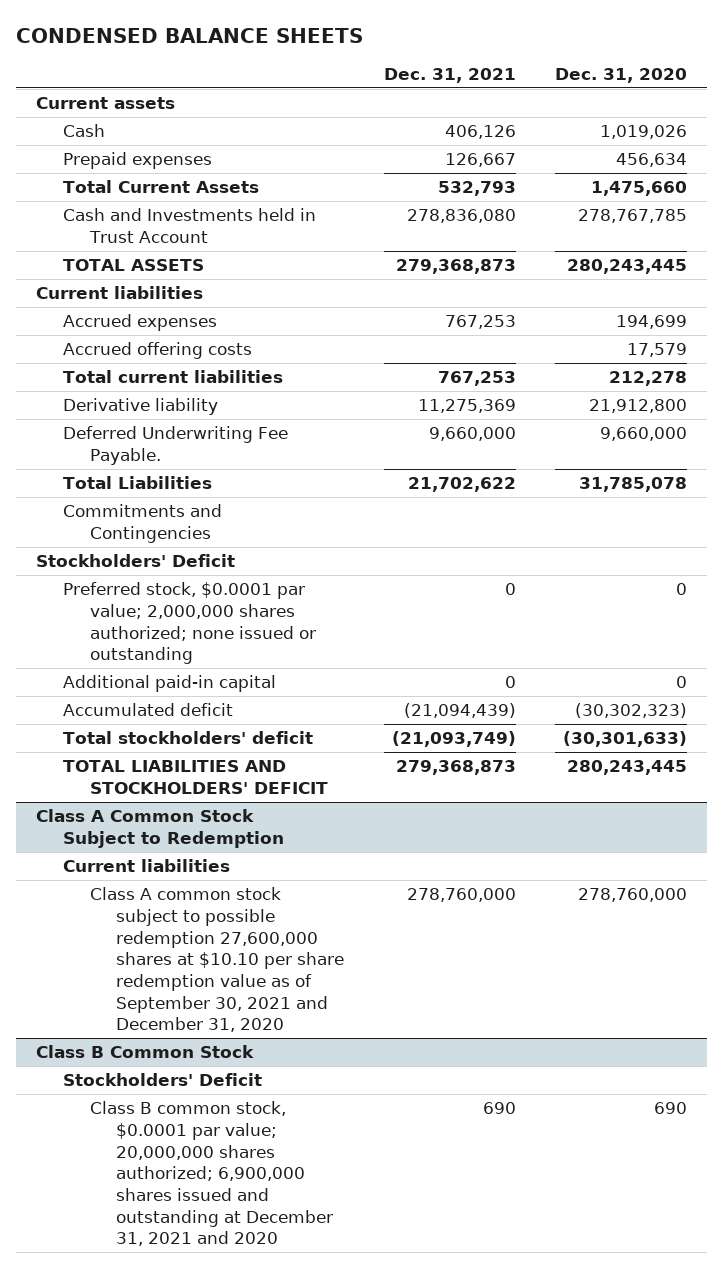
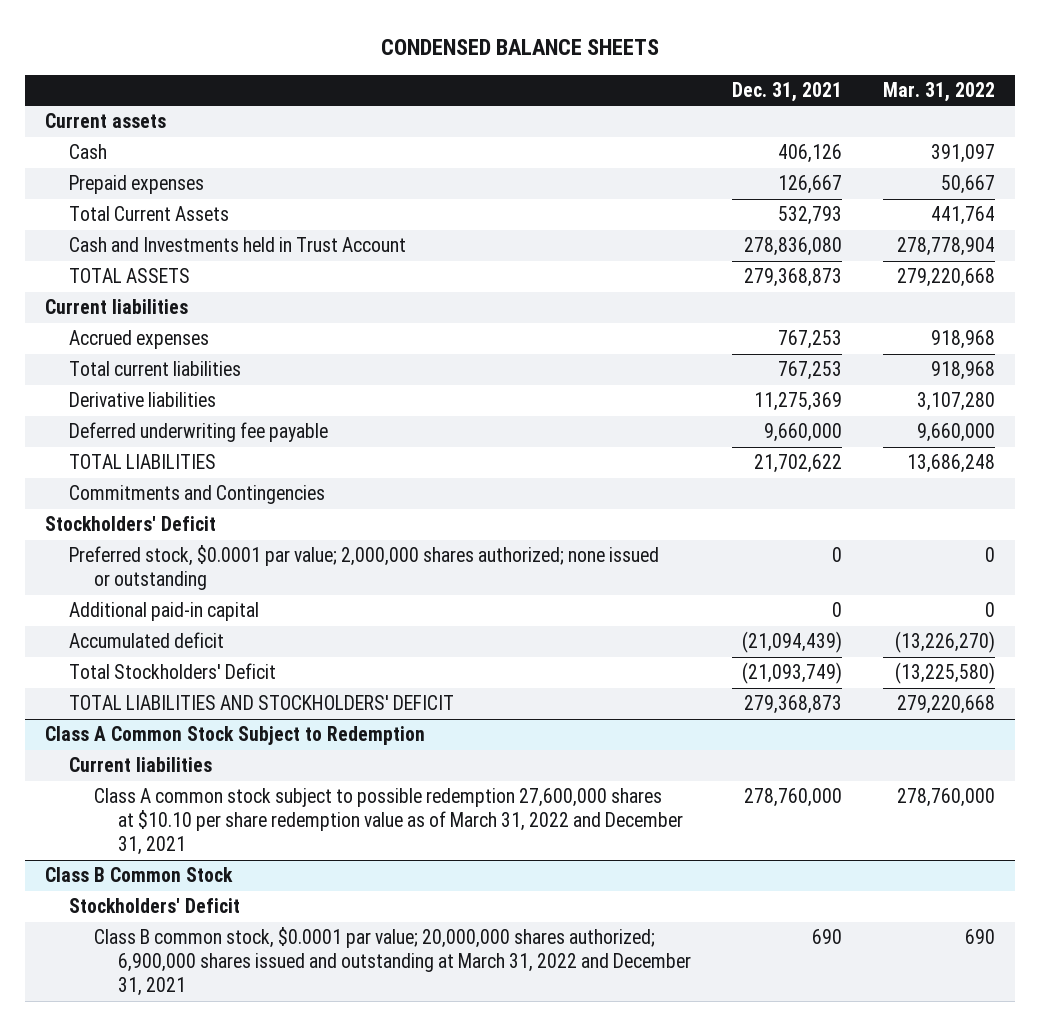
[555,68,688,84] Dec. 31, 2020 -> none
none -> [882,81,995,102] Mar. 31, 2022
[62,342,252,360] Accrued offering costs -> none
[62,398,218,416] Derivative liability -> [69,392,217,408] Derivative liabilities
[62,426,288,465] Deferred Underwriting Fee Payable. -> [69,422,329,443] Deferred underwriting fee payable
[62,476,212,490] Total Liabilities -> [69,454,217,470] TOTAL LIABILITIES
[62,731,313,745] Total stockholders' deficit -> [69,663,277,680] Total Stockholders' Deficit
[89,887,345,1033] Class A common stock subject to possible redemption 27,600,000 shares at $10.10 per share redemption value as of September 30, 2021 and December 31, 2020 -> [93,788,684,856] Class A common stock subject to possible redemption 27,600,000 shares at $10.10 per share redemption value as of March 31, 2022 and December 31, 2021
[89,1101,334,1247] Class B common stock, $0.0001 par value; 20,000,000 shares authorized; 6,900,000 shares issued and outstanding at December 31, 2021 and 2020 -> [93,927,692,997] Class B common stock, $0.0001 par value; 20,000,000 shares authorized; 6,900,000 shares issued and outstanding at March 31, 2022 and December 31, 2021

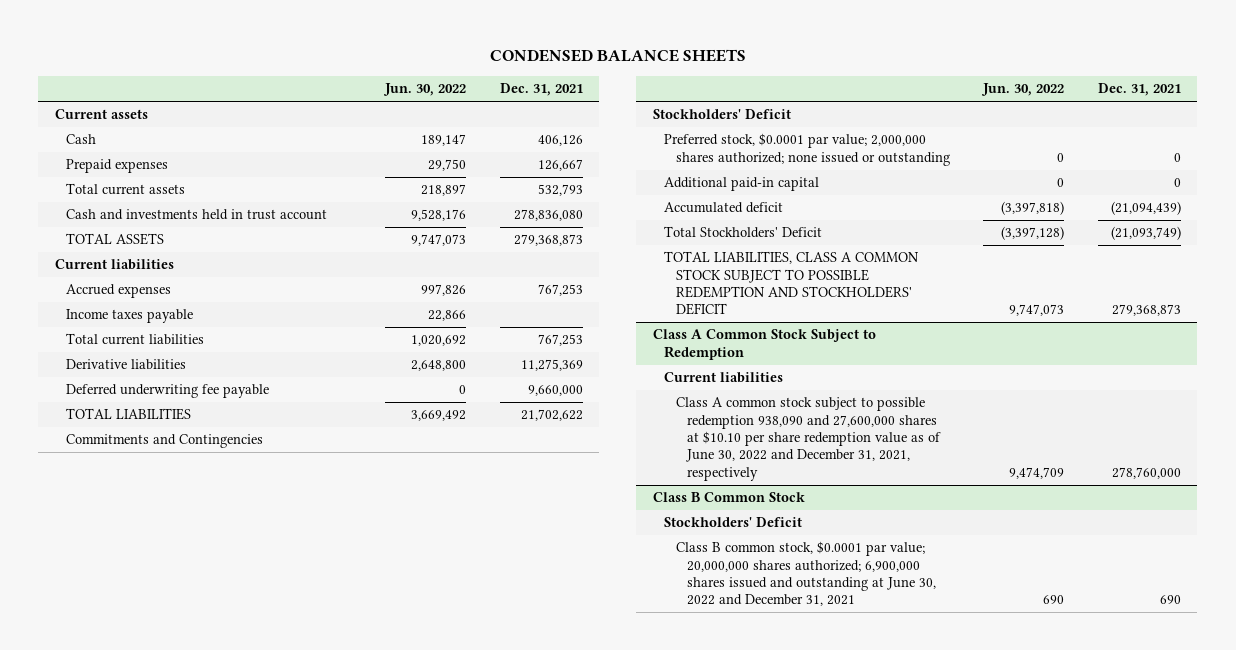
[882,81,995,102] Mar. 31, 2022 -> none
none -> [383,83,467,97] Jun. 30, 2022
[69,206,230,222] Total Current Assets -> [66,183,186,196] Total current assets
[69,237,407,253] Cash and Investments held in Trust Account -> [66,209,328,221] Cash and investments held in trust account
none -> [66,309,194,324] Income taxes payable
[69,695,455,711] TOTAL LIABILITIES AND STOCKHOLDERS' DEFICIT -> [664,251,920,316] TOTAL LIABILITIES, CLASS A COMMON STOCK SUBJECT TO POSSIBLE REDEMPTION AND STOCKHOLDERS' DEFICIT
[93,788,684,856] Class A common stock subject to possible redemption 27,600,000 shares at $10.10 per share redemption value as of March 31, 2022 and December 31, 2021 -> [675,397,942,481] Class A common stock subject to possible redemption 938,090 and 27,600,000 shares at $10.10 per share redemption value as of June 30, 2022 and December 31, 2021, respectively
[93,927,692,997] Class B common stock, $0.0001 par value; 20,000,000 shares authorized; 6,900,000 shares issued and outstanding at March 31, 2022 and December 31, 2021 -> [675,541,937,607] Class B common stock, $0.0001 par value; 20,000,000 shares authorized; 6,900,000 shares issued and outstanding at June 30, 2022 and December 31, 2021

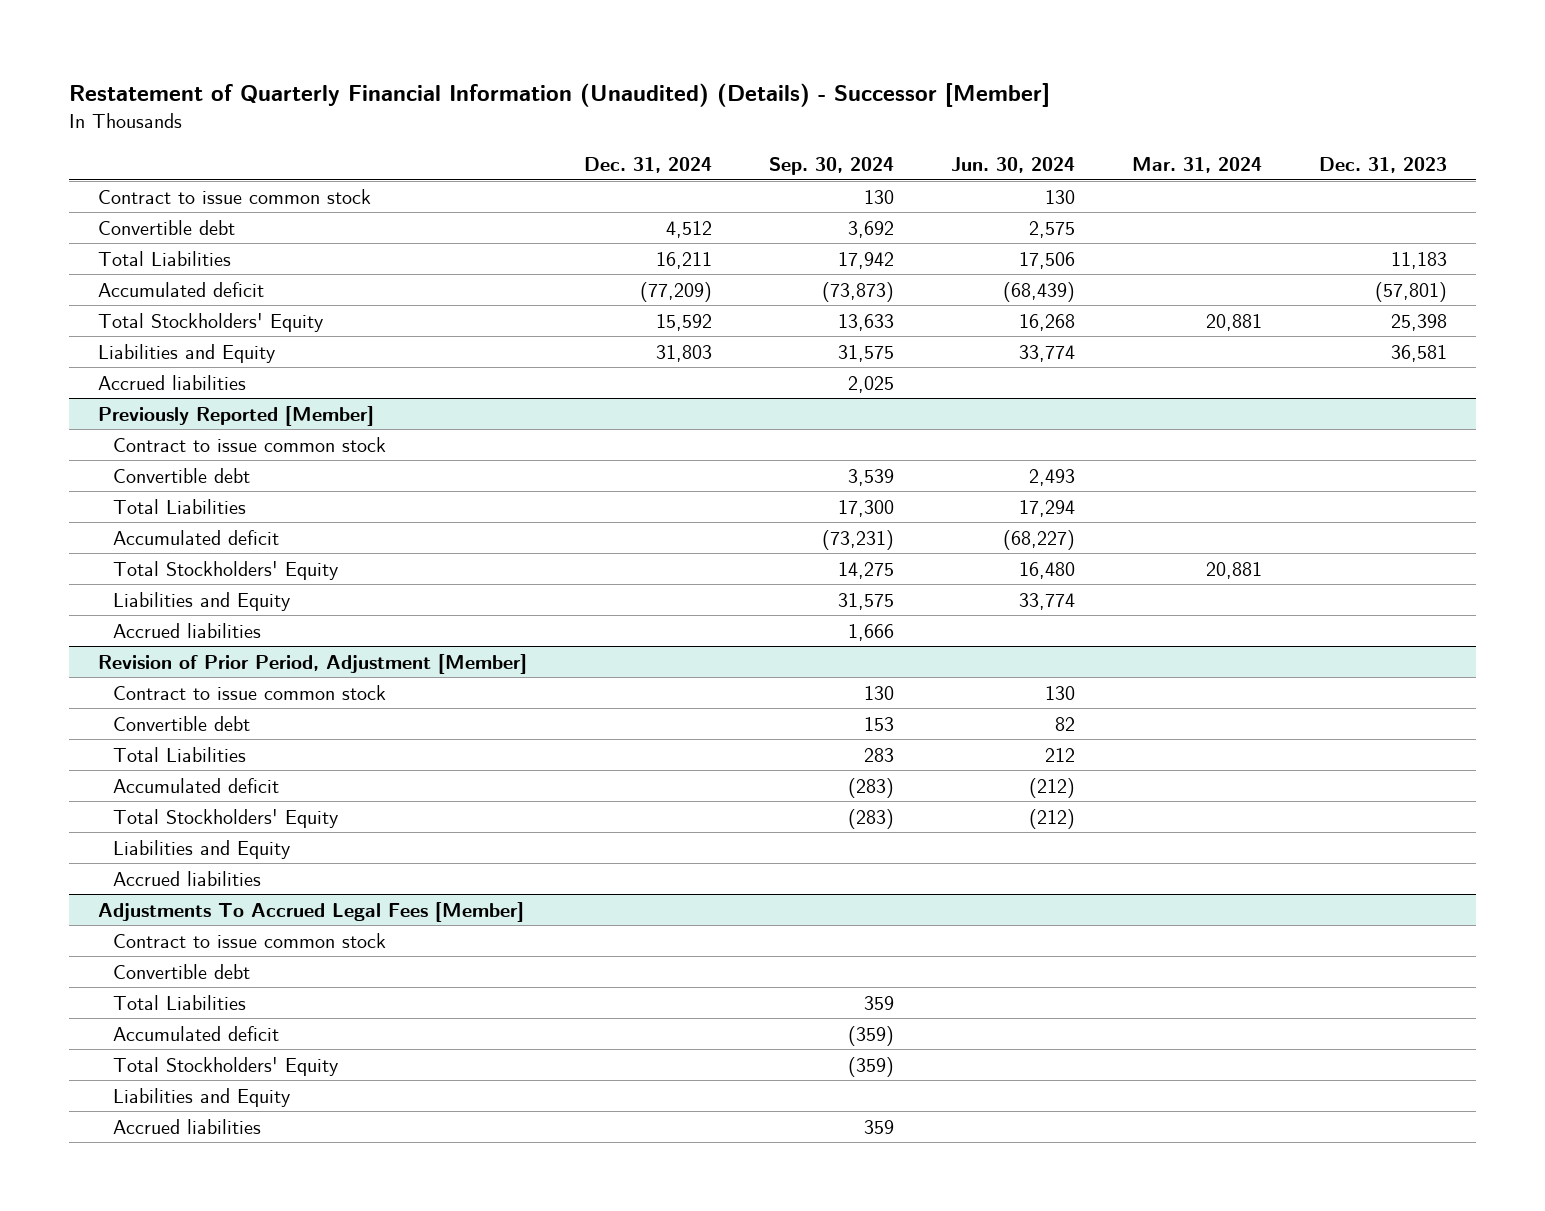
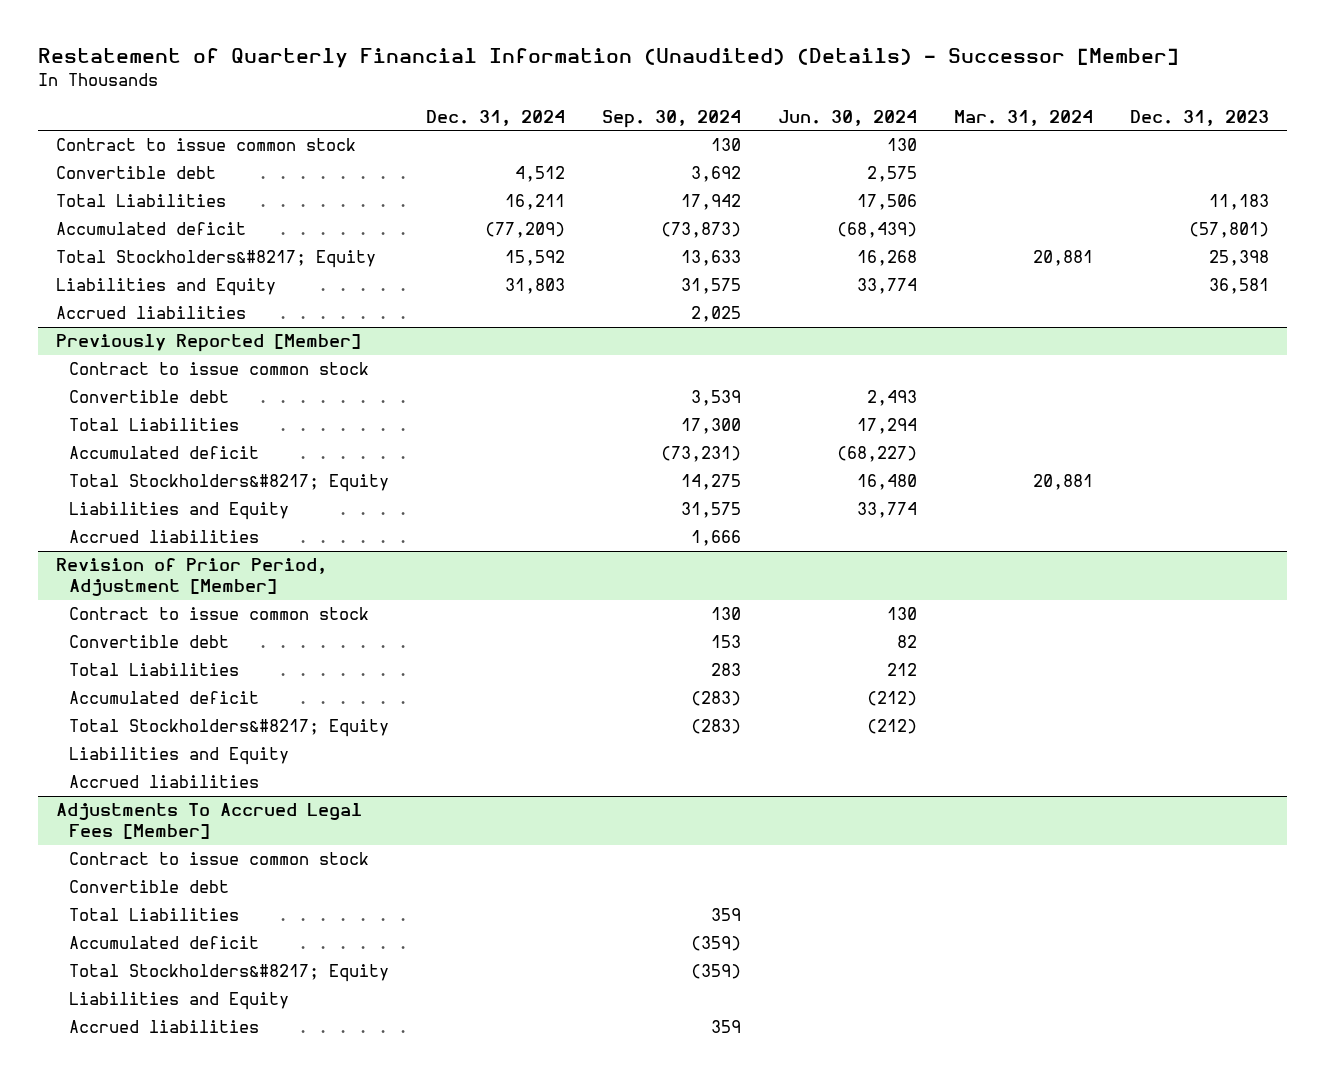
[97,312,323,332] Total Stockholders' Equity -> [55,250,376,269] Total Stockholders&#8217; Equity
[112,560,338,580] Total Stockholders' Equity -> [69,474,390,493] Total Stockholders&#8217; Equity
[112,808,338,828] Total Stockholders' Equity -> [69,719,390,738] Total Stockholders&#8217; Equity
[112,1056,338,1076] Total Stockholders' Equity -> [69,964,390,983] Total Stockholders&#8217; Equity

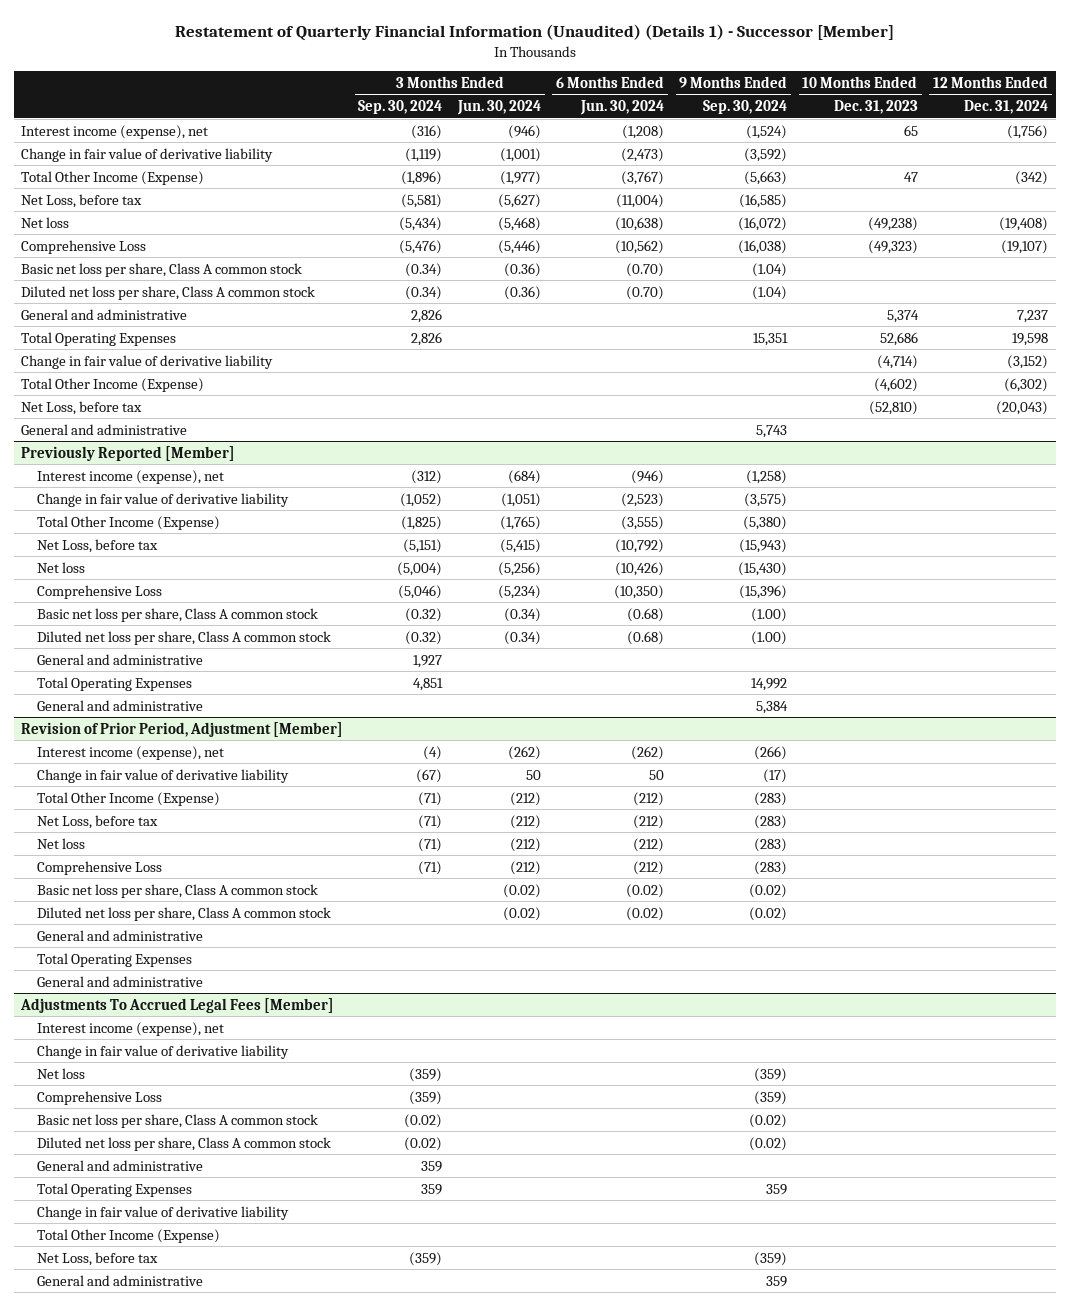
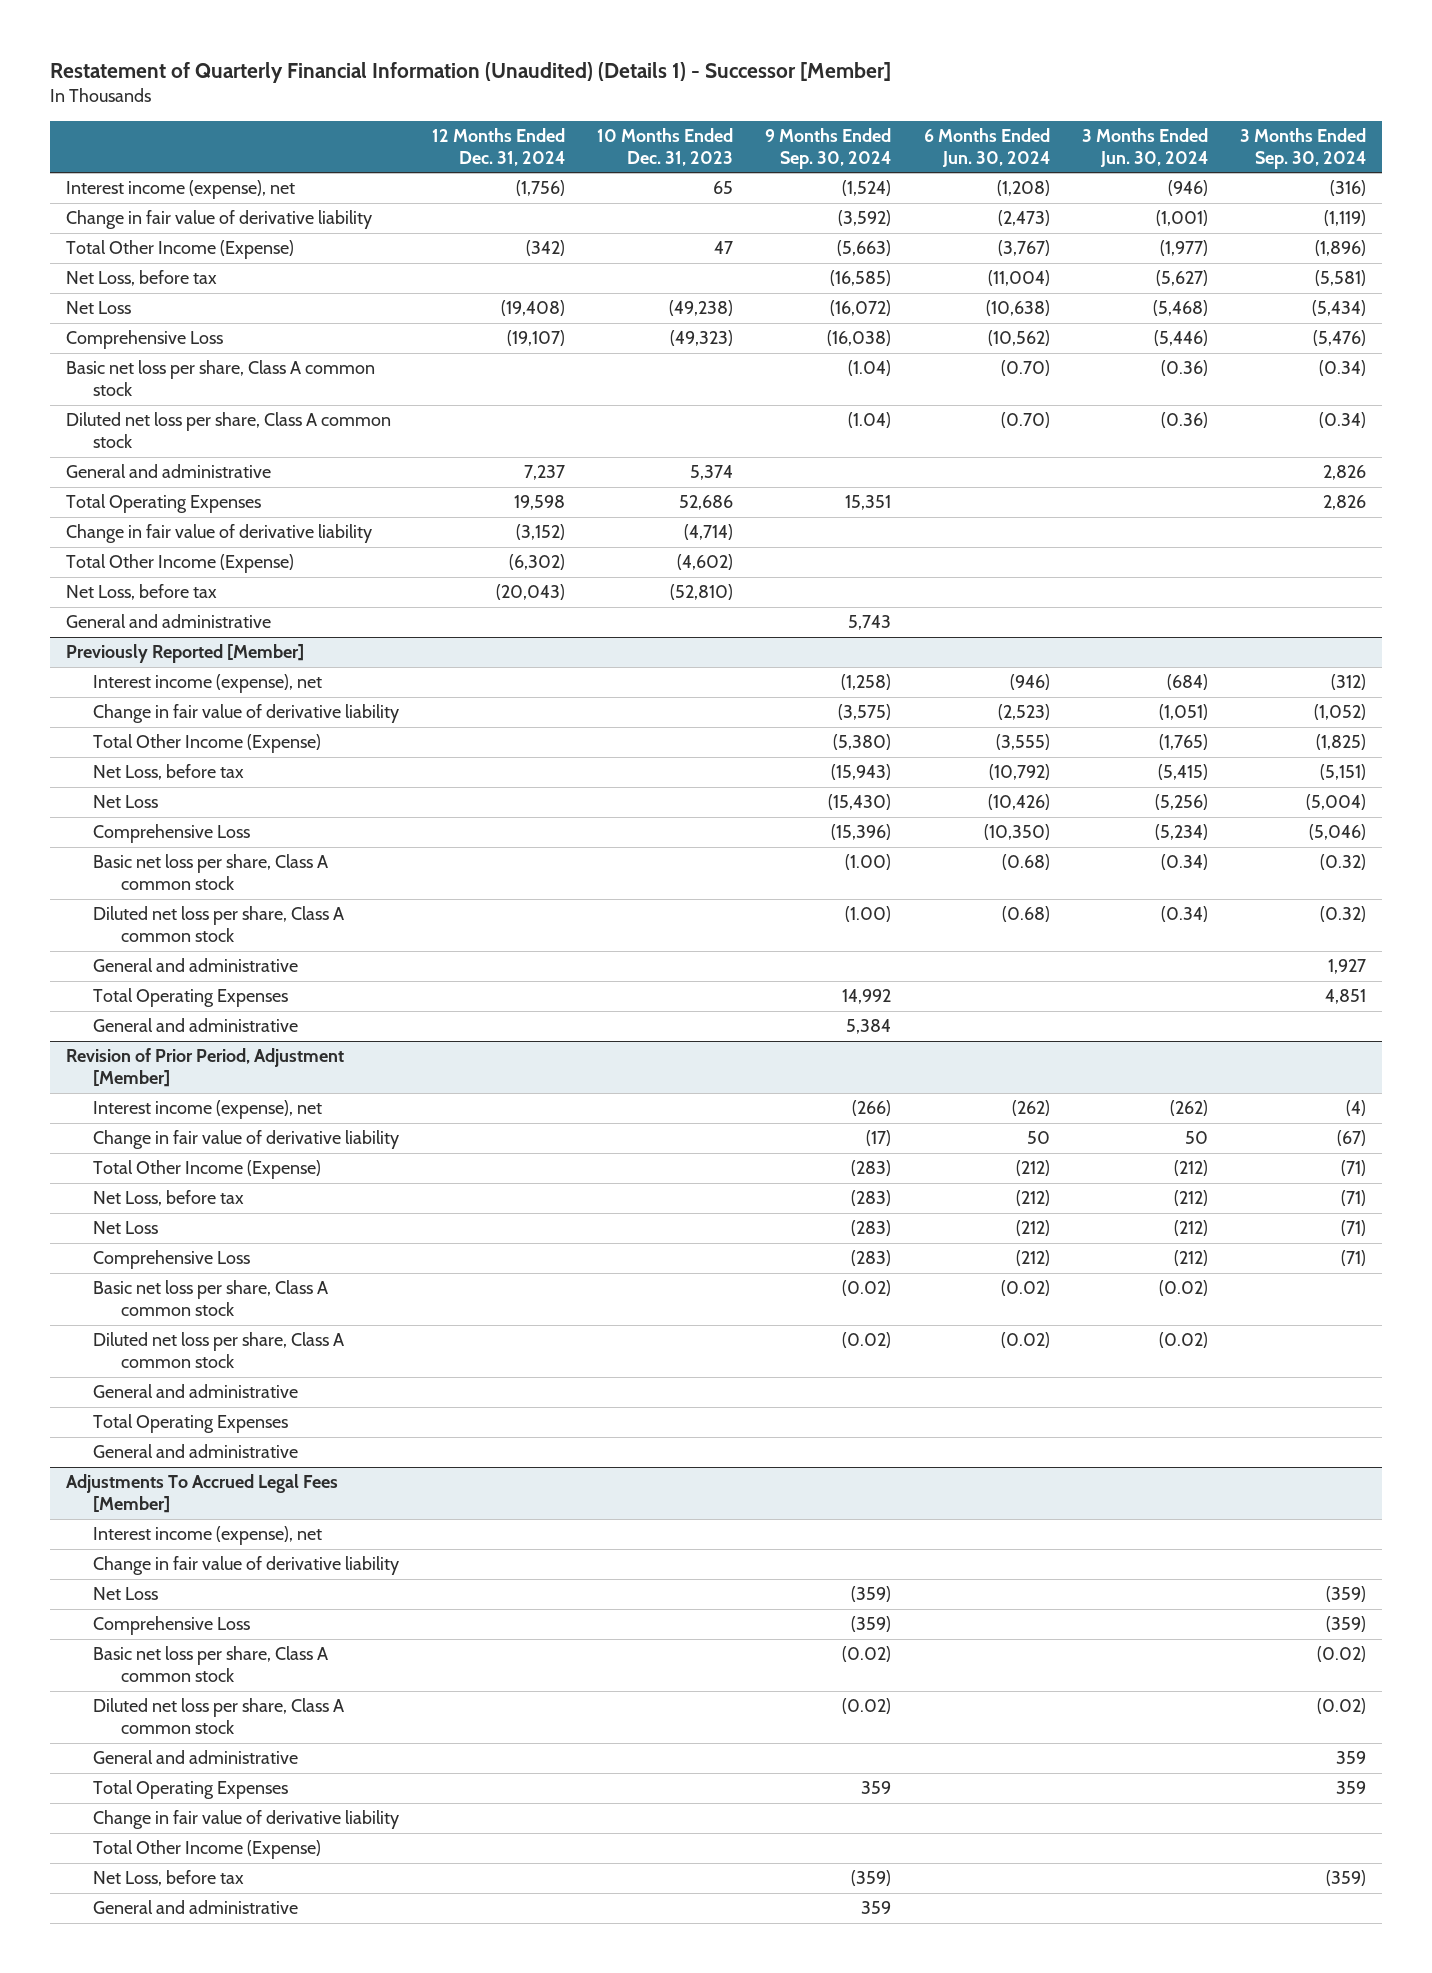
[21,216,70,228] Net loss -> [66,301,132,315] Net Loss
[37,561,86,573] Net loss -> [93,795,159,809] Net Loss
[37,837,86,849] Net loss -> [93,1221,159,1235] Net Loss
[37,1067,86,1079] Net loss -> [93,1587,159,1601] Net Loss

